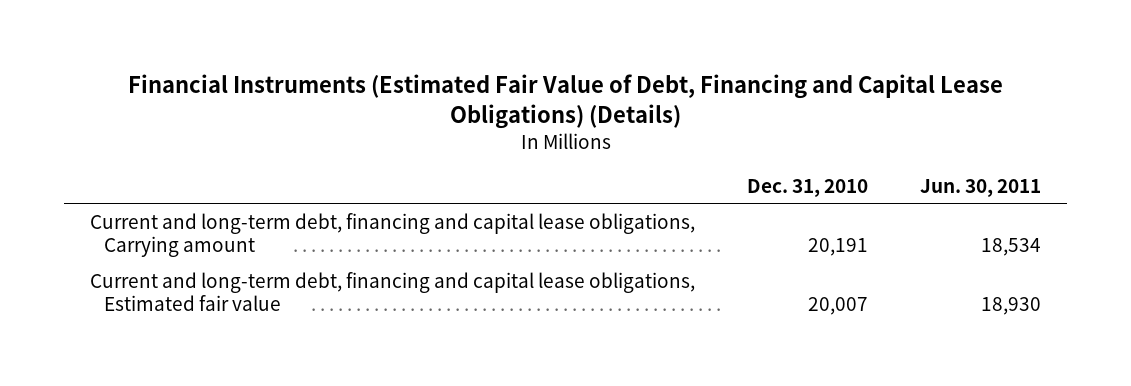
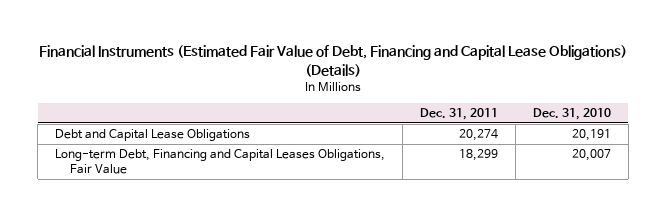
[920,178,1042,197] Jun. 30, 2011 -> none
none -> [419,108,498,121] Dec. 31, 2011
[89,212,695,257] Current and long-term debt, financing and capital lease obligations, Carrying amount -> [55,129,251,142] Debt and Capital Lease Obligations
[89,271,695,311] Current and long-term debt, financing and capital lease obligations, Estimated fair value -> [55,149,386,175] Long-term Debt, Financing and Capital Leases Obligations, Fair Value

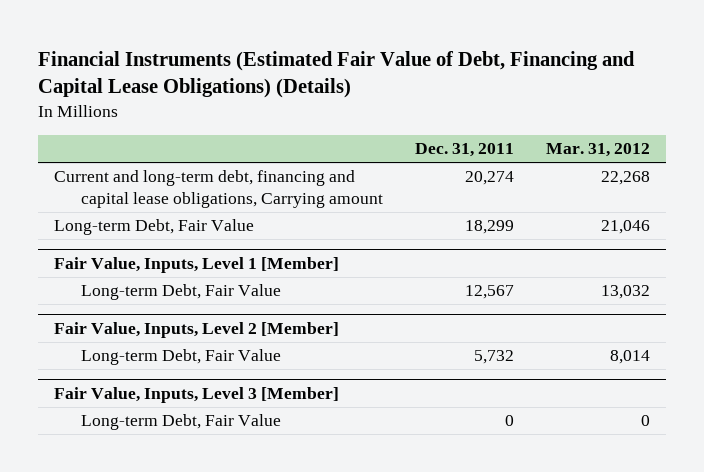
[532,108,611,121] Dec. 31, 2010 -> none
none -> [545,143,650,158] Mar. 31, 2012
[55,129,251,142] Debt and Capital Lease Obligations -> [54,170,383,208] Current and long-term debt, financing and capital lease obligations, Carrying amount
[55,149,386,175] Long-term Debt, Financing and Capital Leases Obligations, Fair Value -> [54,219,255,236] Long-term Debt, Fair Value
none -> [54,257,340,274] Fair Value, Inputs, Level 1 [Member]
none -> [80,284,281,301] Long-term Debt, Fair Value
none -> [54,322,340,339] Fair Value, Inputs, Level 2 [Member]
none -> [80,349,281,366] Long-term Debt, Fair Value
none -> [54,387,340,404] Fair Value, Inputs, Level 3 [Member]
none -> [80,414,281,431] Long-term Debt, Fair Value

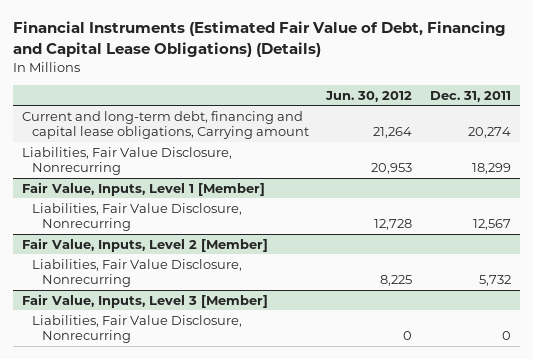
[545,143,650,158] Mar. 31, 2012 -> none
none -> [325,90,413,102] Jun. 30, 2012
[54,219,255,236] Long-term Debt, Fair Value -> [21,146,232,175] Liabilities, Fair Value Disclosure, Nonrecurring
[80,284,281,301] Long-term Debt, Fair Value -> [31,202,242,231] Liabilities, Fair Value Disclosure, Nonrecurring
[80,349,281,366] Long-term Debt, Fair Value -> [31,258,242,287] Liabilities, Fair Value Disclosure, Nonrecurring
[80,414,281,431] Long-term Debt, Fair Value -> none
none -> [31,314,242,343] Liabilities, Fair Value Disclosure, Nonrecurring

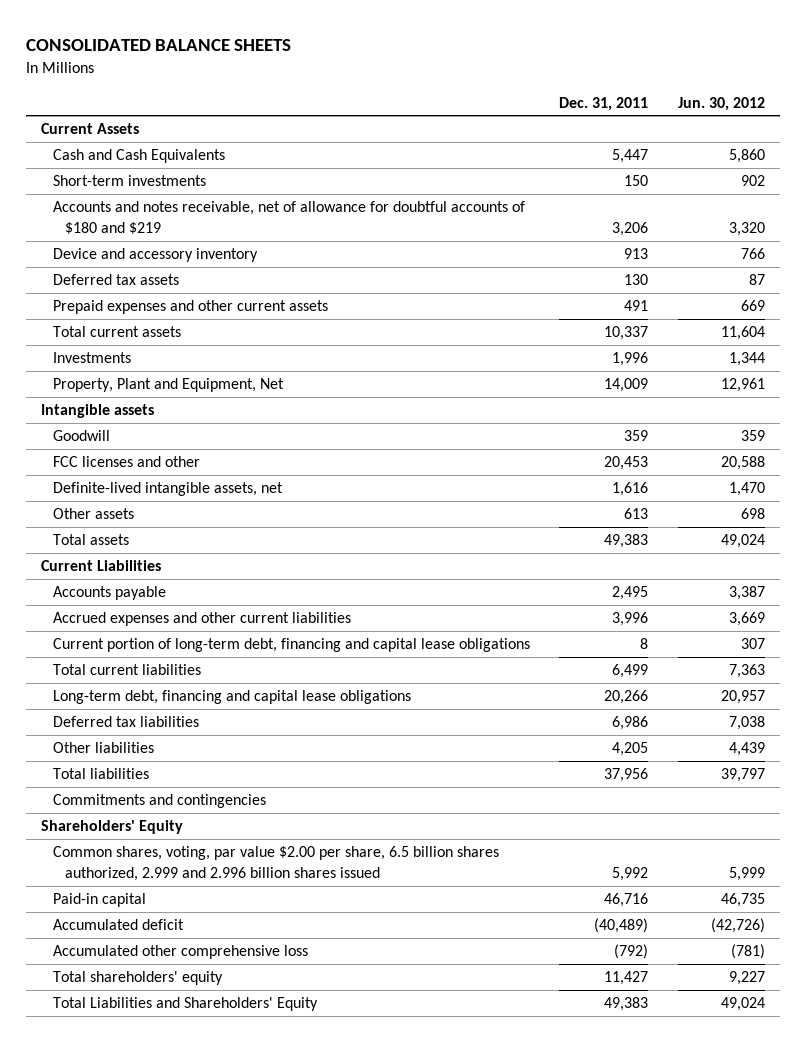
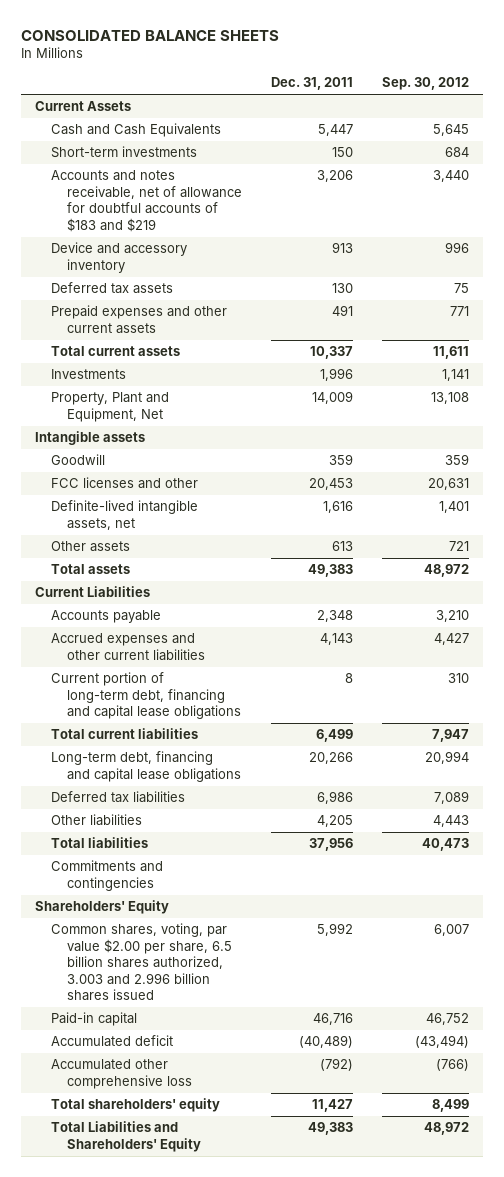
[677,96,765,111] Jun. 30, 2012 -> none
none -> [381,77,469,91] Sep. 30, 2012
[52,201,525,234] Accounts and notes receivable, net of allowance for doubtful accounts of $180 and $219 -> [51,170,243,232] Accounts and notes receivable, net of allowance for doubtful accounts of $183 and $219
[612,586,649,601] 2,495 -> [317,610,354,623] 2,348
[612,612,649,627] 3,996 -> [320,633,354,646] 4,143
[52,846,499,881] Common shares, voting, par value $2.00 per share, 6.5 billion shares authorized, 2.999 and 2.996 billion shares issued -> [51,923,233,1002] Common shares, voting, par value $2.00 per share, 6.5 billion shares authorized, 3.003 and 2.996 billion shares issued

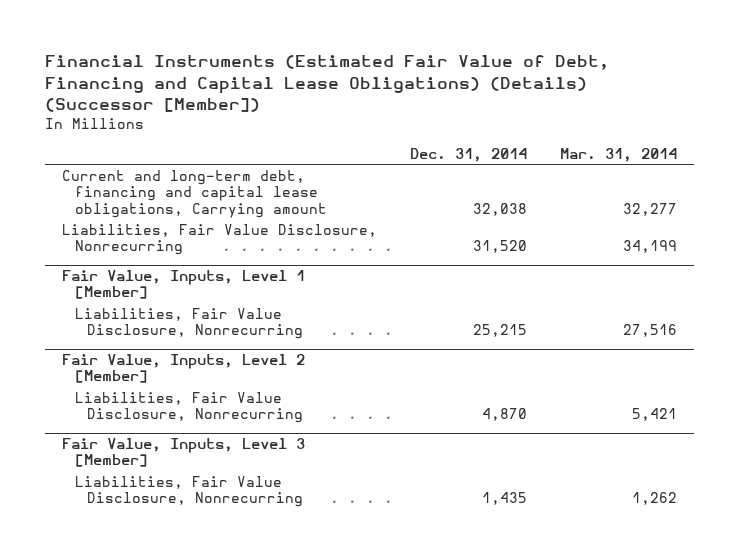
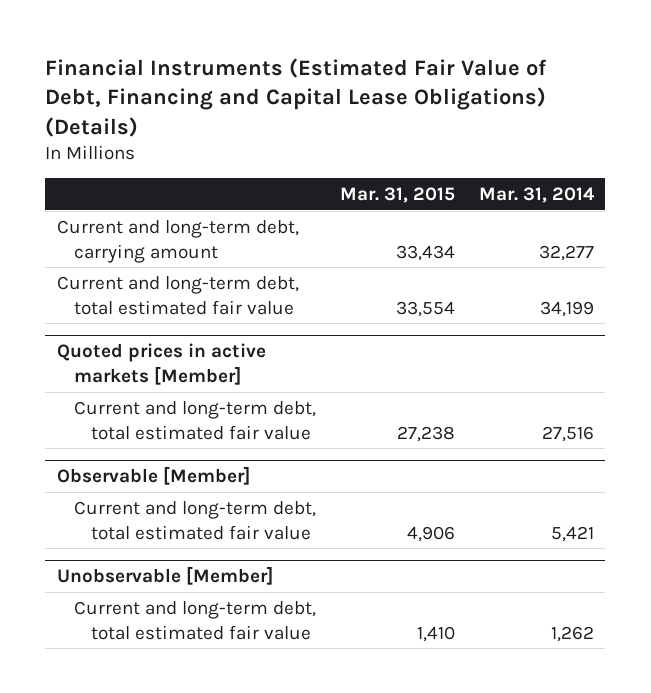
[45,54,610,113] Financial Instruments (Estimated Fair Value of Debt, Financing and Capital Lease Obligations) (Details) (Successor [Member]) -> [45,57,548,137] Financial Instruments (Estimated Fair Value of Debt, Financing and Capital Lease Obligations) (Details)
[409,147,527,162] Dec. 31, 2014 -> none
none -> [339,186,455,203] Mar. 31, 2015
[61,170,327,218] Current and long-term debt, financing and capital lease obligations, Carrying amount -> [57,219,300,263] Current and long-term debt, carrying amount
[61,224,377,256] Liabilities, Fair Value Disclosure, Nonrecurring -> [57,275,300,315] Current and long-term debt, total estimated fair value
[61,270,305,300] Fair Value, Inputs, Level 1 [Member] -> [57,343,267,385] Quoted prices in active markets [Member]
[74,308,304,340] Liabilities, Fair Value Disclosure, Nonrecurring -> [73,400,316,440] Current and long-term debt, total estimated fair value
[61,354,305,384] Fair Value, Inputs, Level 2 [Member] -> [57,466,251,486] Observable [Member]
[74,392,304,424] Liabilities, Fair Value Disclosure, Nonrecurring -> [73,500,316,540] Current and long-term debt, total estimated fair value
[61,438,305,468] Fair Value, Inputs, Level 3 [Member] -> [57,566,274,586] Unobservable [Member]
[74,476,304,508] Liabilities, Fair Value Disclosure, Nonrecurring -> [73,600,316,640] Current and long-term debt, total estimated fair value

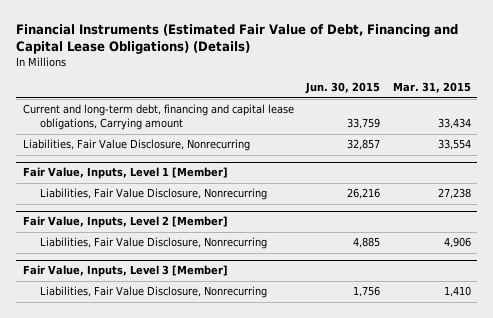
[478,186,595,203] Mar. 31, 2014 -> none
none -> [305,82,381,95] Jun. 30, 2015
[57,219,300,263] Current and long-term debt, carrying amount -> [22,104,294,131] Current and long-term debt, financing and capital lease obligations, Carrying amount
[57,275,300,315] Current and long-term debt, total estimated fair value -> [22,139,250,152] Liabilities, Fair Value Disclosure, Nonrecurring
[57,343,267,385] Quoted prices in active markets [Member] -> [22,167,228,180] Fair Value, Inputs, Level 1 [Member]
[73,400,316,440] Current and long-term debt, total estimated fair value -> [39,188,267,201] Liabilities, Fair Value Disclosure, Nonrecurring
[57,466,251,486] Observable [Member] -> [22,216,228,229] Fair Value, Inputs, Level 2 [Member]
[73,500,316,540] Current and long-term debt, total estimated fair value -> [39,237,267,250] Liabilities, Fair Value Disclosure, Nonrecurring
[57,566,274,586] Unobservable [Member] -> [22,265,228,278] Fair Value, Inputs, Level 3 [Member]
[73,600,316,640] Current and long-term debt, total estimated fair value -> [39,286,267,299] Liabilities, Fair Value Disclosure, Nonrecurring

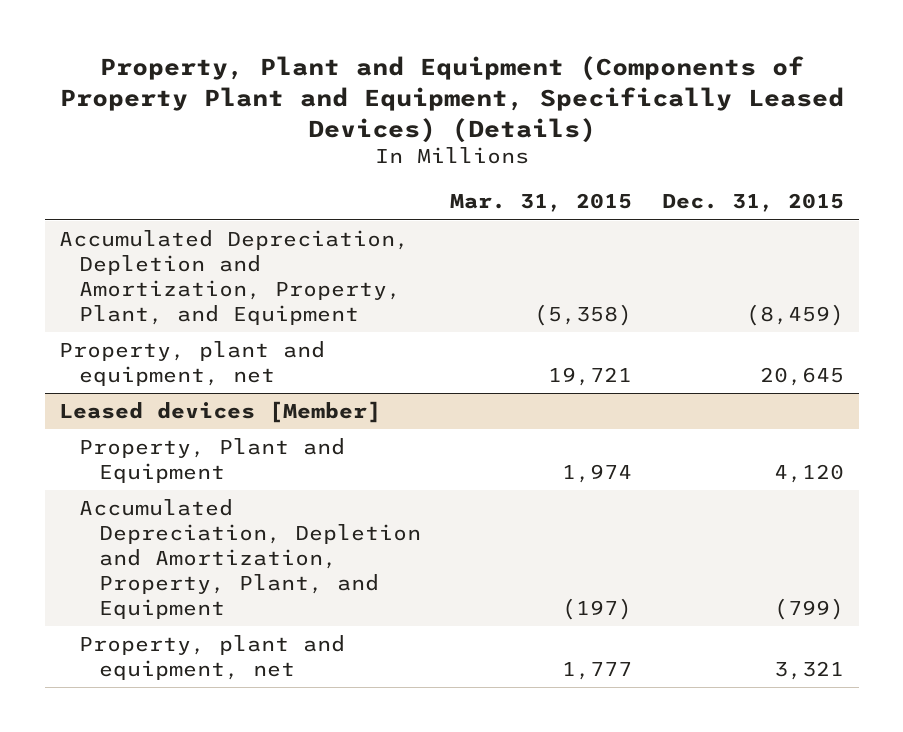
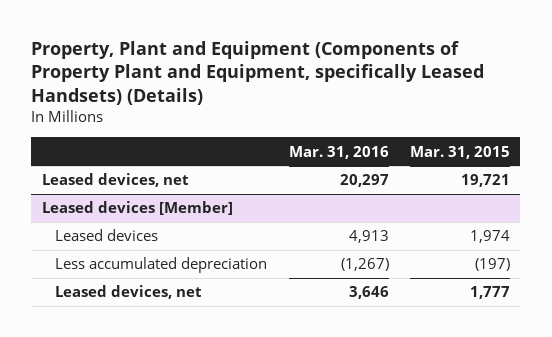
[59,56,844,143] Property, Plant and Equipment (Components of Property Plant and Equipment, Specifically Leased Devices) (Details) -> [31,40,485,105] Property, Plant and Equipment (Components of Property Plant and Equipment, specifically Leased Handsets) (Details)
[662,193,845,213] Dec. 31, 2015 -> none
none -> [288,145,389,159] Mar. 31, 2016
[59,230,410,326] Accumulated Depreciation, Depletion and Amortization, Property, Plant, and Equipment -> none
[59,341,326,387] Property, plant and equipment, net -> [41,173,189,188] Leased devices, net
[79,438,346,484] Property, Plant and Equipment -> [55,229,159,242] Leased devices
[79,499,421,620] Accumulated Depreciation, Depletion and Amortization, Property, Plant, and Equipment -> [55,257,268,274] Less accumulated depreciation
[79,635,346,681] Property, plant and equipment, net -> [55,285,203,300] Leased devices, net

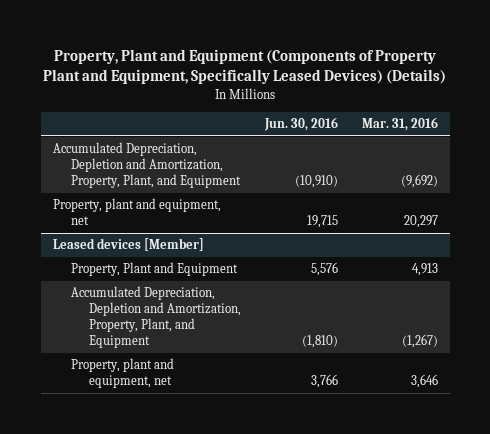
[31,40,485,105] Property, Plant and Equipment (Components of Property Plant and Equipment, specifically Leased Handsets) (Details) -> [43,48,447,85] Property, Plant and Equipment (Components of Property Plant and Equipment, Specifically Leased Devices) (Details)
[409,145,510,159] Mar. 31, 2015 -> none
none -> [264,117,339,132] Jun. 30, 2016
none -> [52,142,242,189] Accumulated Depreciation, Depletion and Amortization, Property, Plant, and Equipment
[41,173,189,188] Leased devices, net -> [52,198,221,226] Property, plant and equipment, net
[55,229,159,242] Leased devices -> [71,262,239,277] Property, Plant and Equipment
[55,257,268,274] Less accumulated depreciation -> [71,286,242,349] Accumulated Depreciation, Depletion and Amortization, Property, Plant, and Equipment
[55,285,203,300] Leased devices, net -> [71,358,175,389] Property, plant and equipment, net

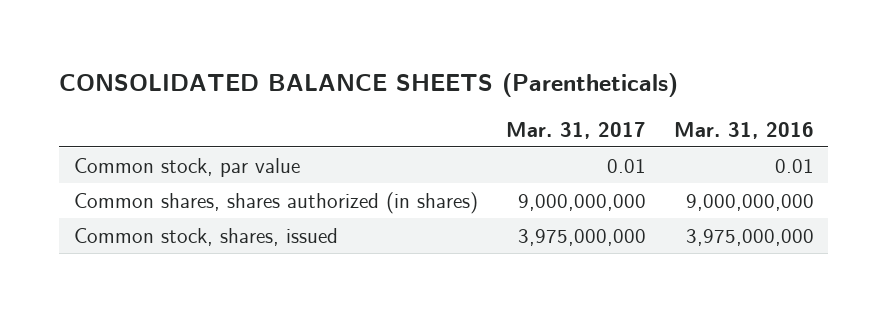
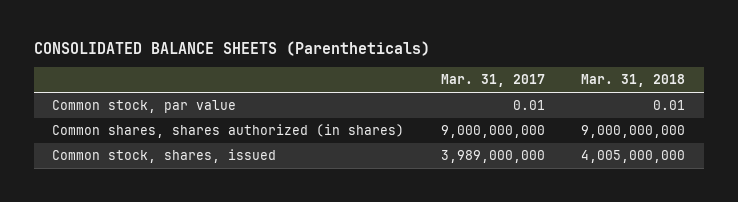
[674,121,815,139] Mar. 31, 2016 -> none
none -> [581,74,686,88] Mar. 31, 2018
[517,228,646,246] 3,975,000,000 -> [440,150,545,164] 3,989,000,000

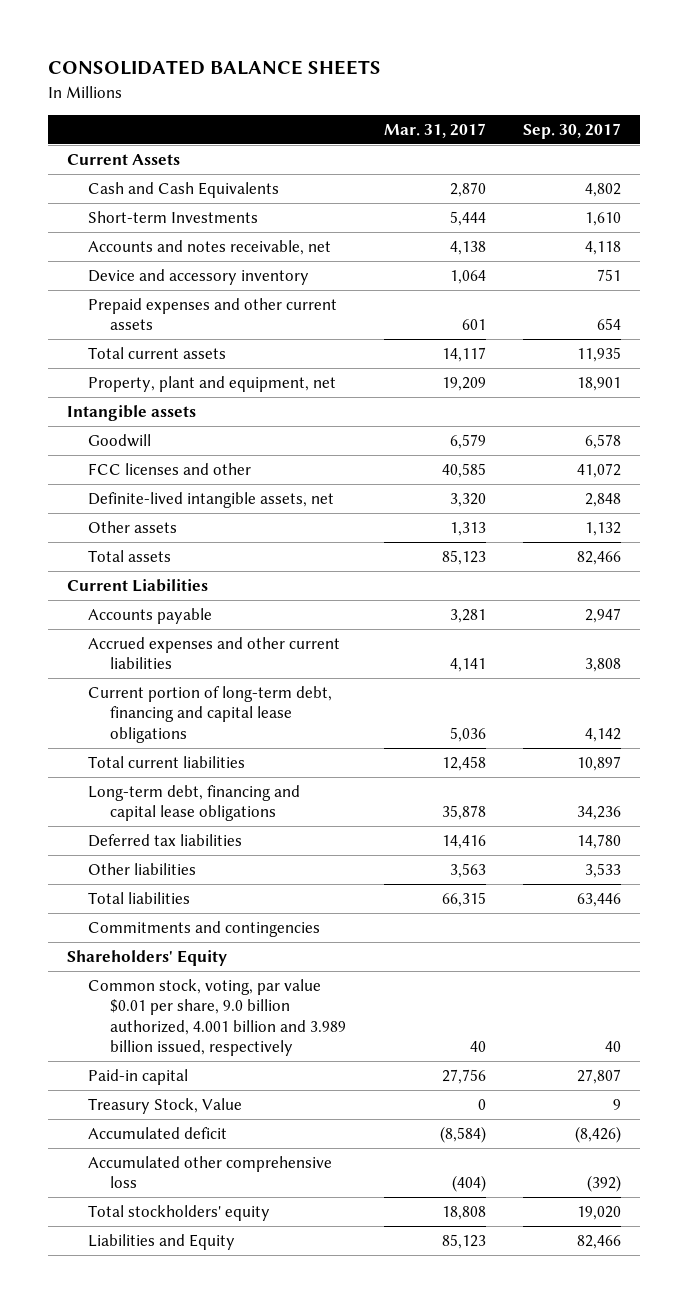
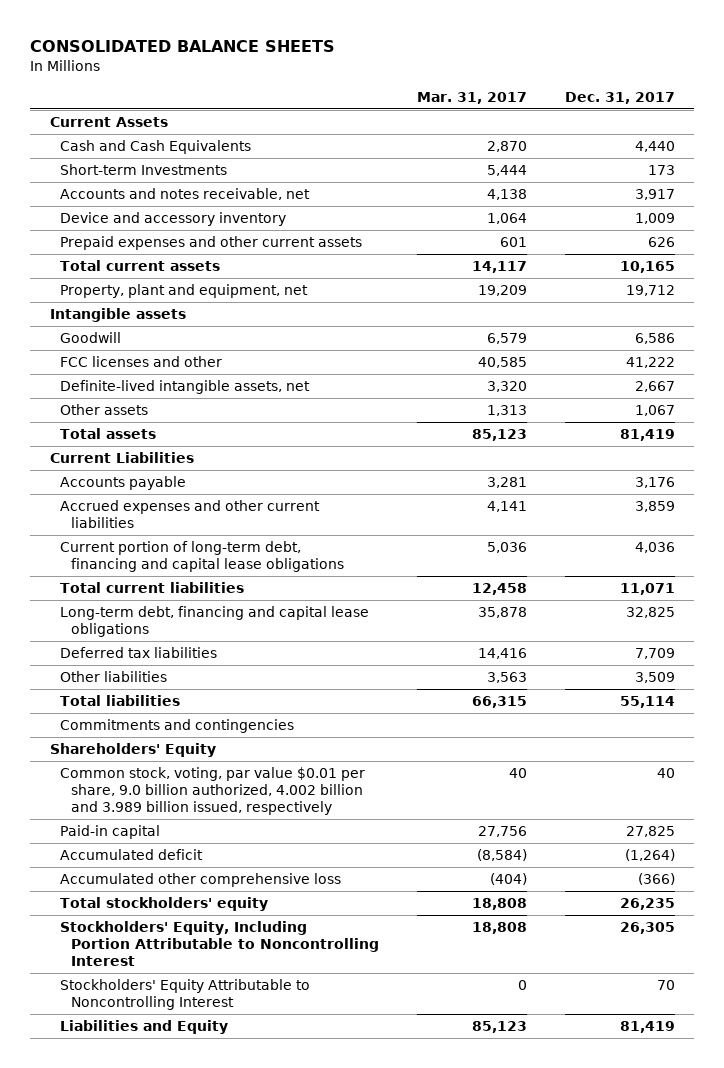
[523,122,622,139] Sep. 30, 2017 -> none
none -> [564,91,675,104] Dec. 31, 2017
[88,979,347,1057] Common stock, voting, par value $0.01 per share, 9.0 billion authorized, 4.001 billion and 3.989 billion issued, respectively -> [60,767,366,816] Common stock, voting, par value $0.01 per share, 9.0 billion authorized, 4.002 billion and 3.989 billion issued, respectively
[88,1098,243,1115] Treasury Stock, Value -> none
none -> [60,921,379,967] Stockholders' Equity, Including Portion Attributable to Noncontrolling Interest
none -> [60,979,311,1011] Stockholders' Equity Attributable to Noncontrolling Interest

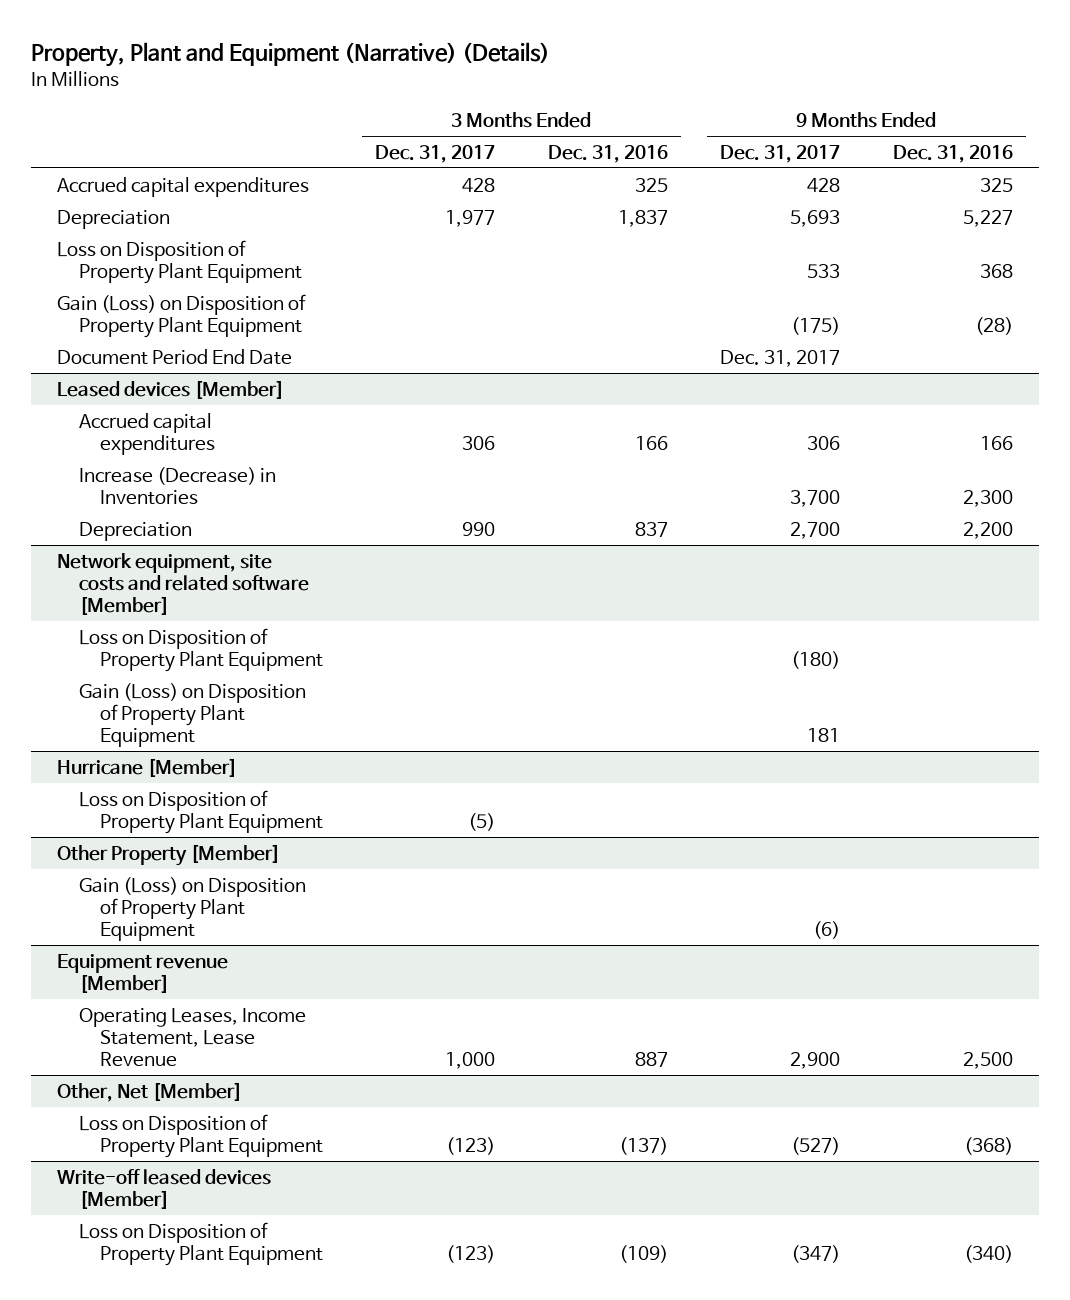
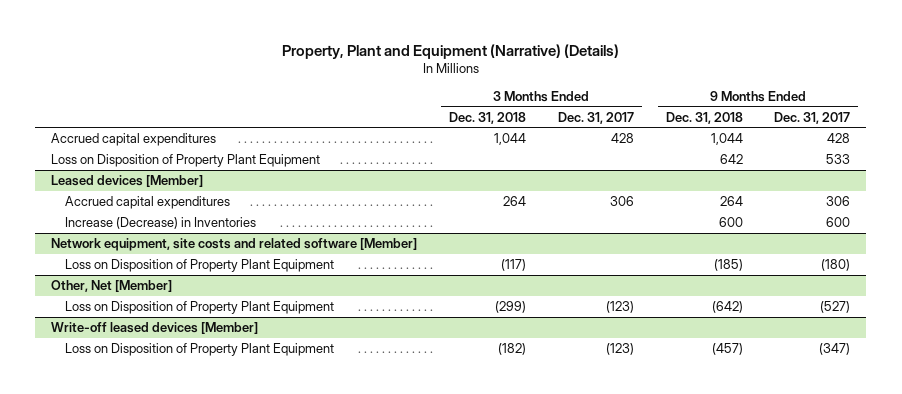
[547,144,668,163] Dec. 31, 2016 -> none
[892,144,1013,163] Dec. 31, 2016 -> none
none -> [449,111,527,124] Dec. 31, 2018
none -> [665,111,743,124] Dec. 31, 2018
[57,209,171,229] Depreciation -> none
[57,293,307,338] Gain (Loss) on Disposition of Property Plant Equipment -> none
[57,348,293,365] Document Period End Date -> none
[78,521,192,541] Depreciation -> none
[790,489,841,507] 3,700 -> [826,217,851,228] 600
[78,682,306,747] Gain (Loss) on Disposition of Property Plant Equipment -> none
[57,757,238,777] Hurricane [Member] -> none
[78,789,323,834] Loss on Disposition of Property Plant Equipment -> none
[57,843,281,866] Other Property [Member] -> none
[78,876,306,941] Gain (Loss) on Disposition of Property Plant Equipment -> none
[57,953,229,993] Equipment revenue [Member] -> none
[78,1007,306,1067] Operating Leases, Income Statement, Lease Revenue -> none

